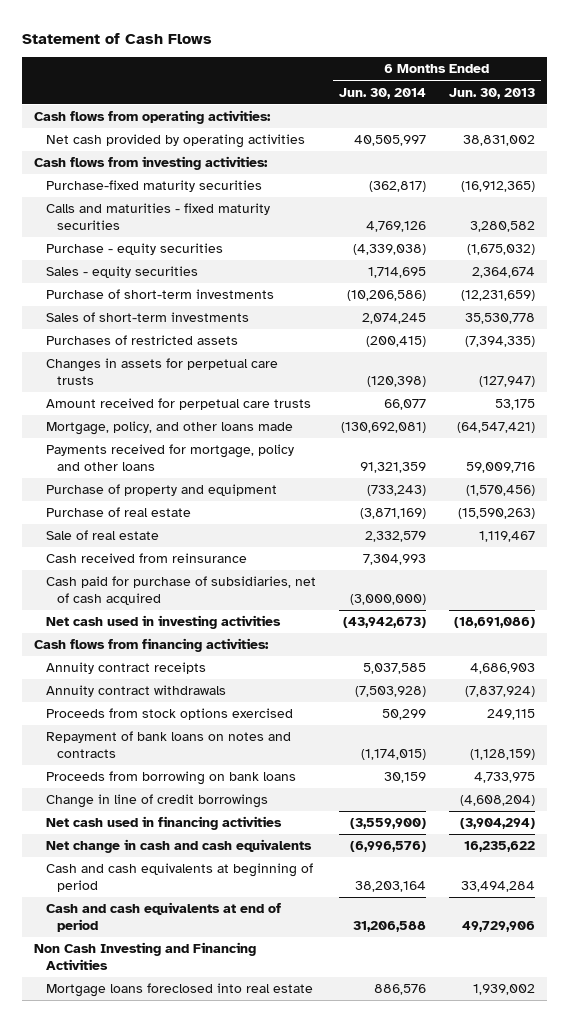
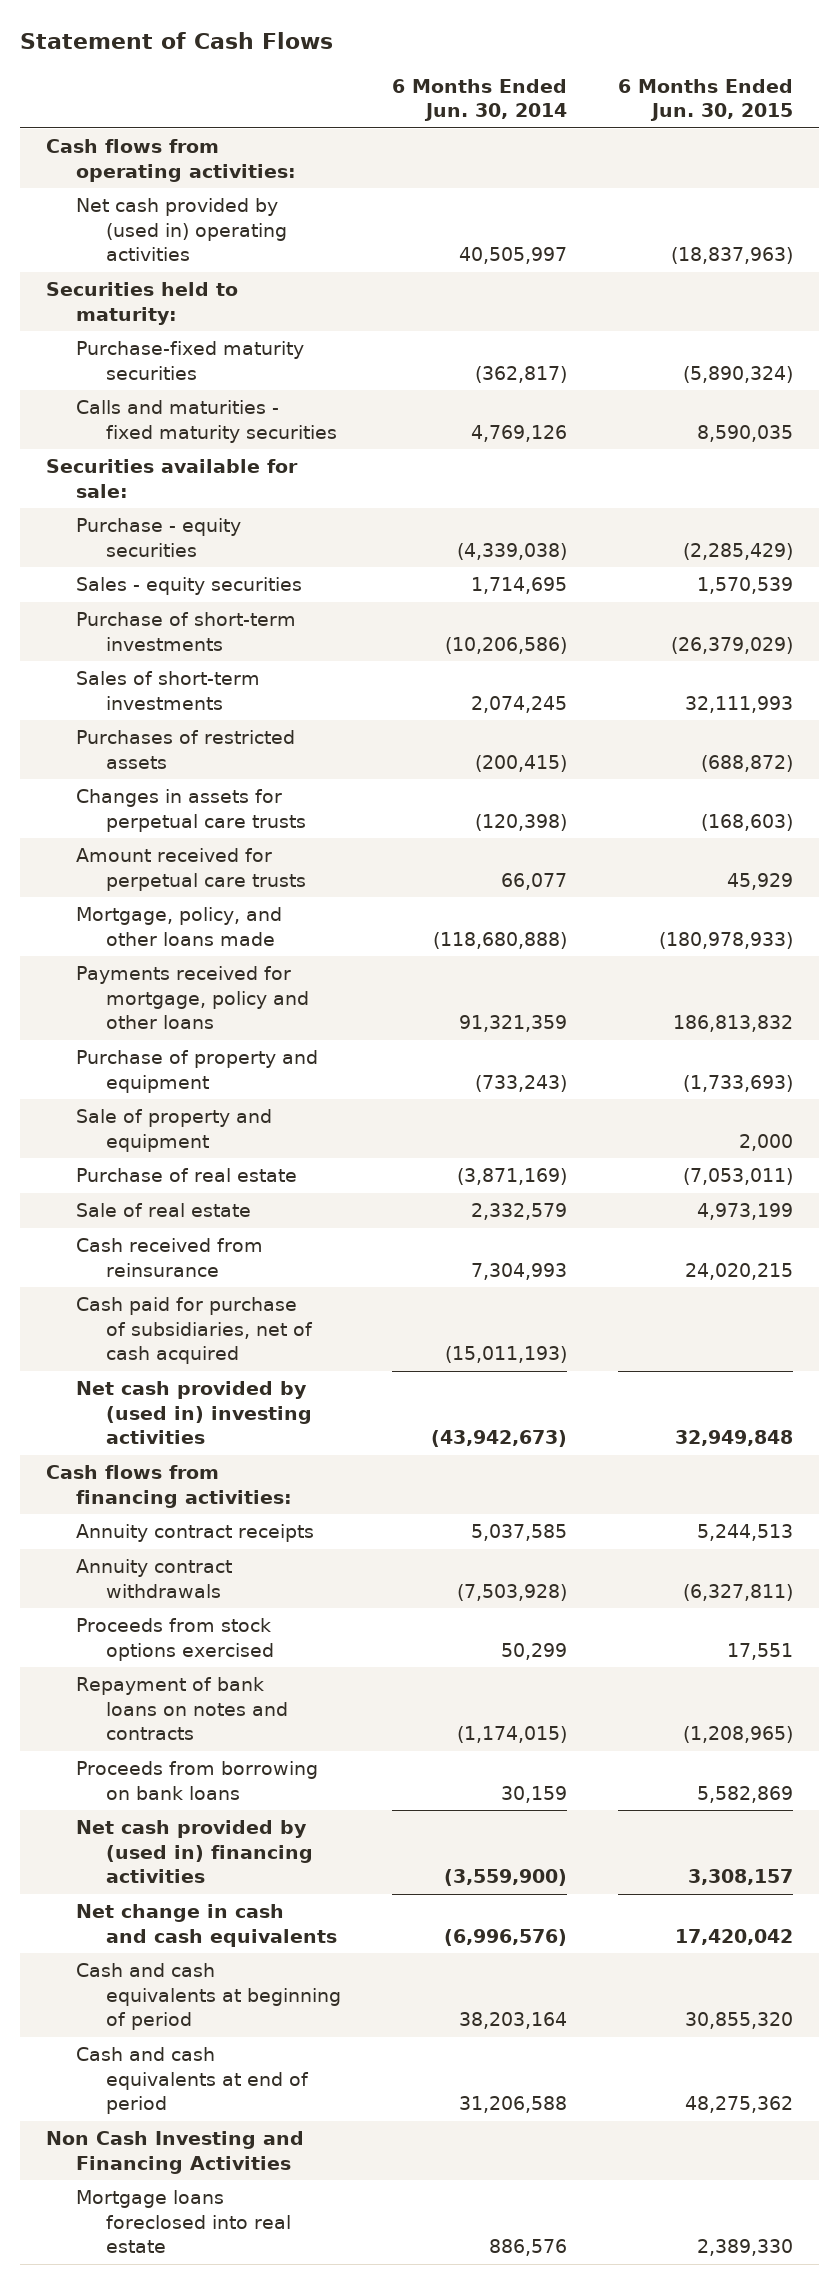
[449,87,536,99] Jun. 30, 2013 -> none
none -> [618,78,794,122] 6 Months Ended Jun. 30, 2015
[34,156,269,171] Cash flows from investing activities: -> none
[45,134,305,149] Net cash provided by operating activities -> [75,198,287,262] Net cash provided by (used in) operating activities
none -> [45,282,238,325] Securities held to maturity:
none -> [45,459,298,498] Securities available for sale:
[341,422,427,434] (130,692,081) -> [432,931,567,949] (118,680,888)
none -> [75,1109,272,1152] Sale of property and equipment
[350,593,427,605] (3,000,000) -> [444,1346,567,1364] (15,011,193)
[45,615,281,630] Net cash used in investing activities -> [75,1381,312,1445] Net cash provided by (used in) investing activities
[45,794,268,809] Change in line of credit borrowings -> none
[45,816,282,831] Net cash used in financing activities -> [75,1820,313,1884] Net cash provided by (used in) financing activities

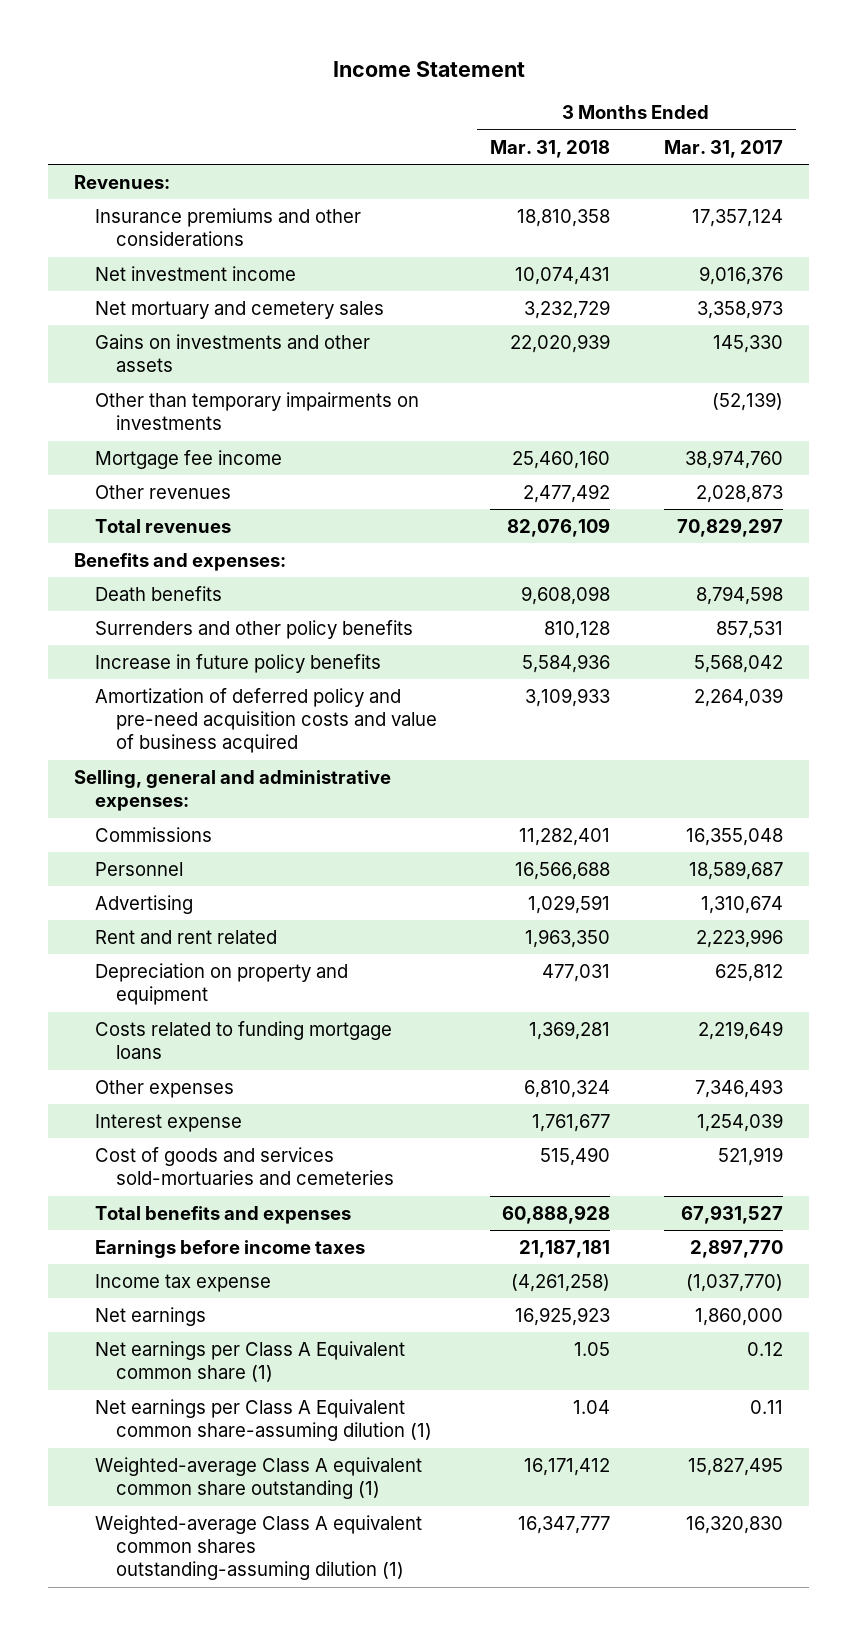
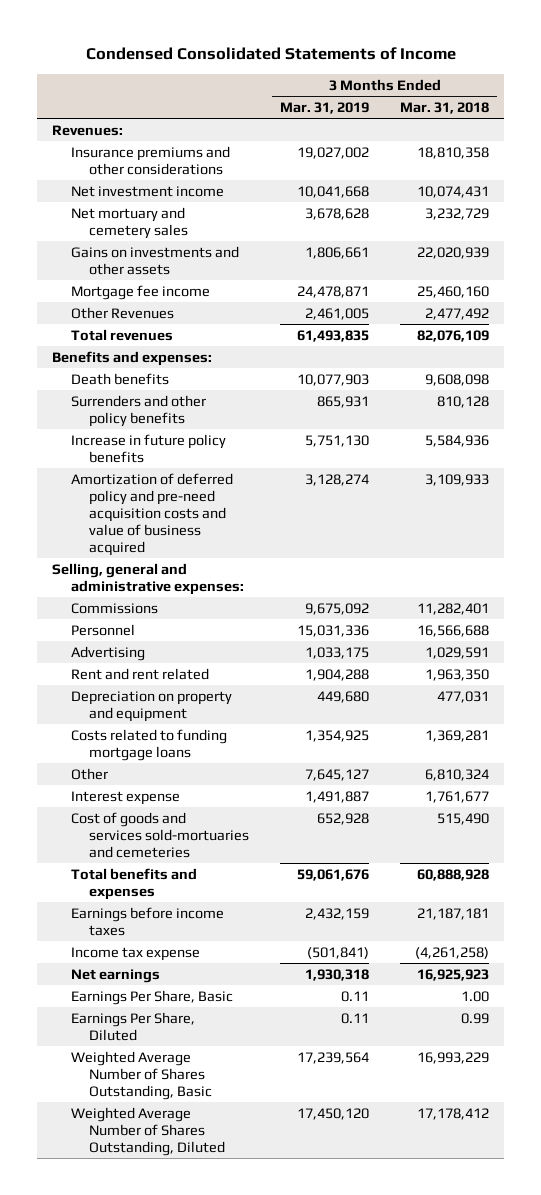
[332,60,525,77] Income Statement -> [85,47,456,61] Condensed Consolidated Statements of Income
[663,139,783,158] Mar. 31, 2017 -> none
none -> [280,101,370,114] Mar. 31, 2019
[95,391,420,431] Other than temporary impairments on investments -> none
[95,484,232,499] Other revenues -> [70,306,174,319] Other Revenues
[95,1079,235,1098] Other expenses -> [70,767,108,780] Other
[95,1340,406,1383] Net earnings per Class A Equivalent common share (1) -> [70,989,233,1005] Earnings Per Share, Basic
[574,1341,611,1356] 1.05 -> [460,990,489,1002] 1.00
[95,1398,432,1442] Net earnings per Class A Equivalent common share-assuming dilution (1) -> [70,1011,195,1041] Earnings Per Share, Diluted
[573,1399,611,1414] 1.04 -> [460,1012,489,1024] 0.99
[95,1456,423,1500] Weighted-average Class A equivalent common share outstanding (1) -> [70,1050,213,1100] Weighted Average Number of Shares Outstanding, Basic
[524,1457,611,1476] 16,171,412 -> [416,1051,489,1064] 16,993,229
[95,1514,423,1581] Weighted-average Class A equivalent common shares outstanding-assuming dilution (1) -> [70,1106,226,1156] Weighted Average Number of Shares Outstanding, Diluted
[518,1515,611,1534] 16,347,777 -> [416,1107,489,1120] 17,178,412

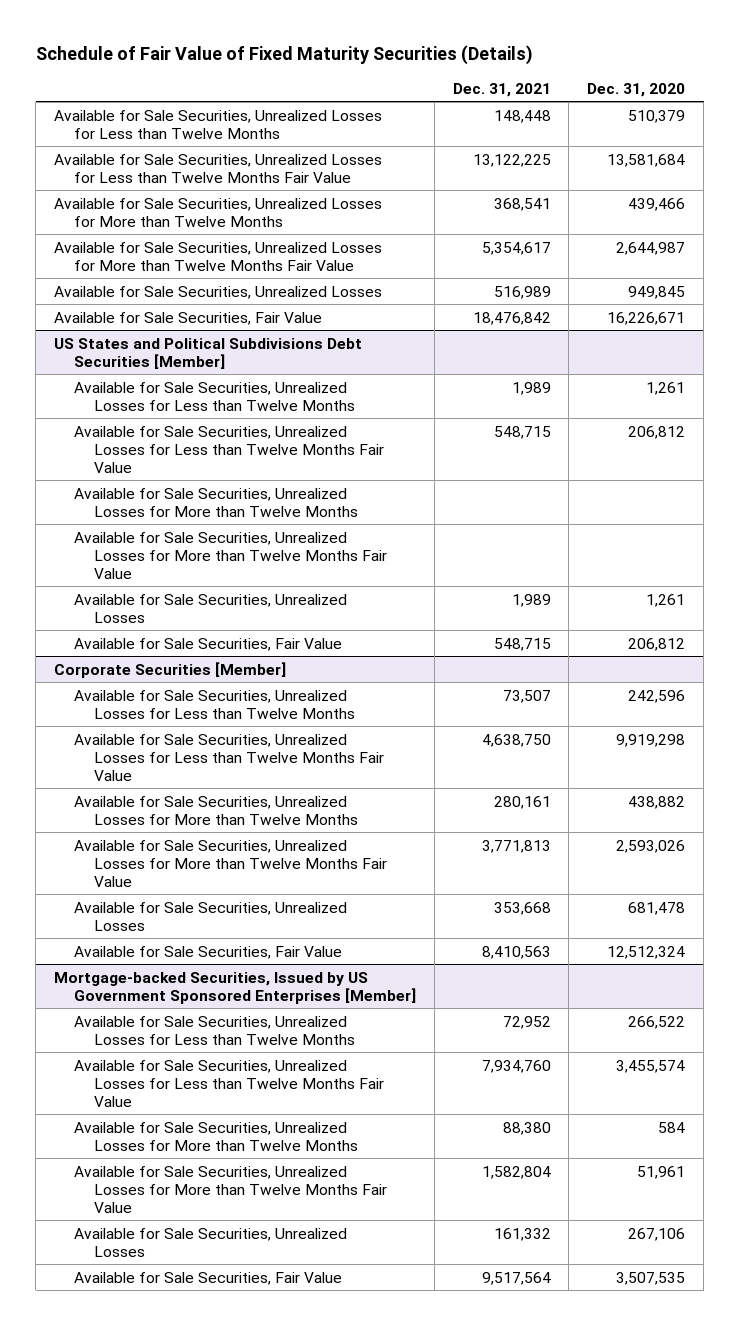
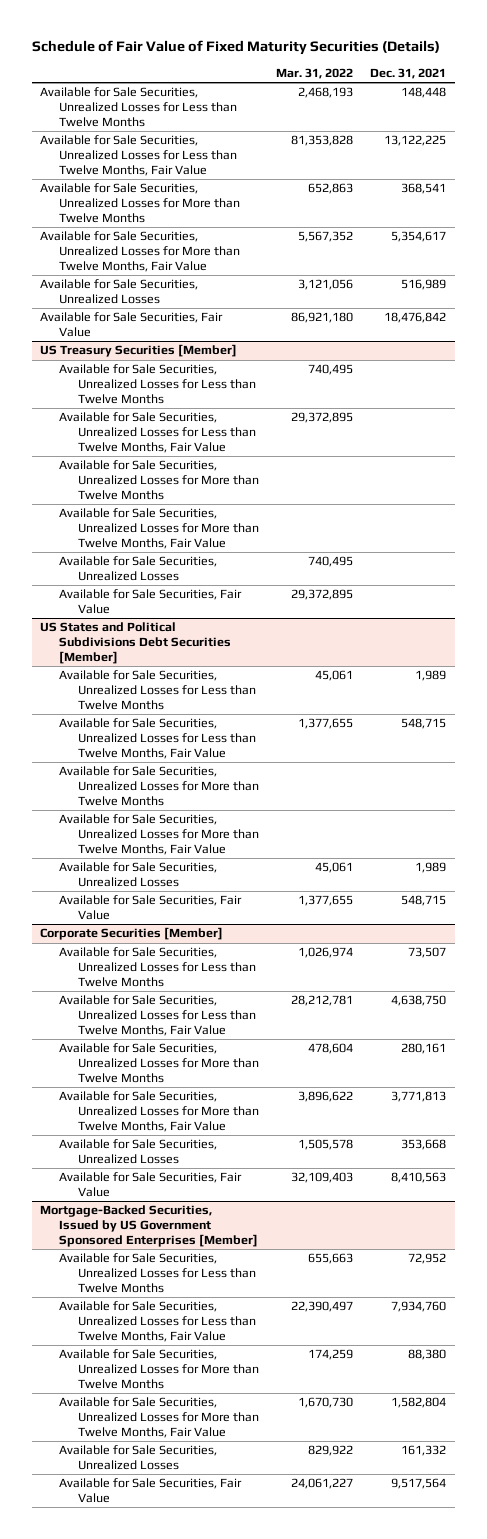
[587,82,686,97] Dec. 31, 2020 -> none
none -> [276,67,354,79] Mar. 31, 2022
[54,153,383,183] Available for Sale Securities, Unrealized Losses for Less than Twelve Months Fair Value -> [40,135,238,176] Available for Sale Securities, Unrealized Losses for Less than Twelve Months, Fair Value
[54,241,383,271] Available for Sale Securities, Unrealized Losses for More than Twelve Months Fair Value -> [40,231,241,272] Available for Sale Securities, Unrealized Losses for More than Twelve Months, Fair Value
none -> [40,344,238,358] US Treasury Securities [Member]
none -> [59,364,256,404] Available for Sale Securities, Unrealized Losses for Less than Twelve Months
none -> [59,412,256,453] Available for Sale Securities, Unrealized Losses for Less than Twelve Months, Fair Value
none -> [59,460,259,500] Available for Sale Securities, Unrealized Losses for More than Twelve Months
none -> [59,508,259,549] Available for Sale Securities, Unrealized Losses for More than Twelve Months, Fair Value
none -> [59,556,218,582] Available for Sale Securities, Unrealized Losses
none -> [59,589,243,615] Available for Sale Securities, Fair Value
[74,425,384,473] Available for Sale Securities, Unrealized Losses for Less than Twelve Months Fair Value -> [59,718,256,759] Available for Sale Securities, Unrealized Losses for Less than Twelve Months, Fair Value
[74,531,387,579] Available for Sale Securities, Unrealized Losses for More than Twelve Months Fair Value -> [59,814,259,855] Available for Sale Securities, Unrealized Losses for More than Twelve Months, Fair Value
[74,733,384,781] Available for Sale Securities, Unrealized Losses for Less than Twelve Months Fair Value -> [59,995,256,1036] Available for Sale Securities, Unrealized Losses for Less than Twelve Months, Fair Value
[74,839,387,887] Available for Sale Securities, Unrealized Losses for More than Twelve Months Fair Value -> [59,1091,259,1132] Available for Sale Securities, Unrealized Losses for More than Twelve Months, Fair Value
[54,971,417,1004] Mortgage-backed Securities, Issued by US Government Sponsored Enterprises [Member] -> [40,1205,259,1247] Mortgage-Backed Securities, Issued by US Government Sponsored Enterprises [Member]
[74,1059,384,1107] Available for Sale Securities, Unrealized Losses for Less than Twelve Months Fair Value -> [59,1301,256,1342] Available for Sale Securities, Unrealized Losses for Less than Twelve Months, Fair Value
[74,1165,387,1213] Available for Sale Securities, Unrealized Losses for More than Twelve Months Fair Value -> [59,1397,259,1438] Available for Sale Securities, Unrealized Losses for More than Twelve Months, Fair Value

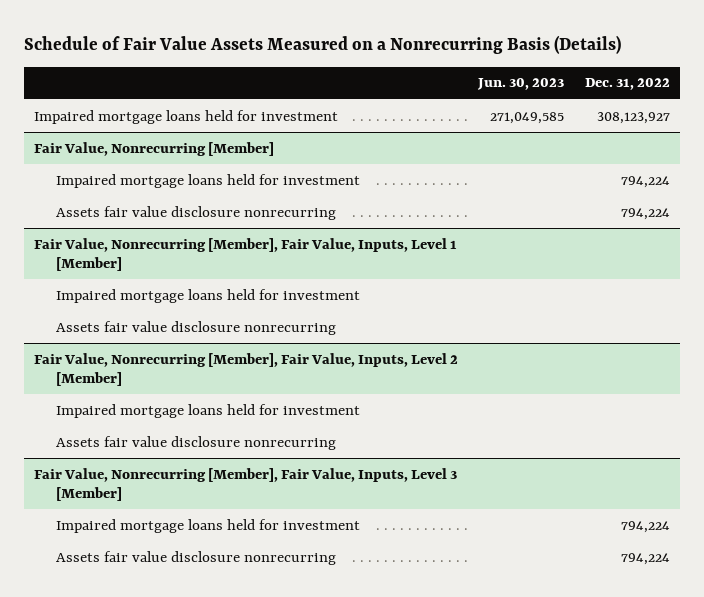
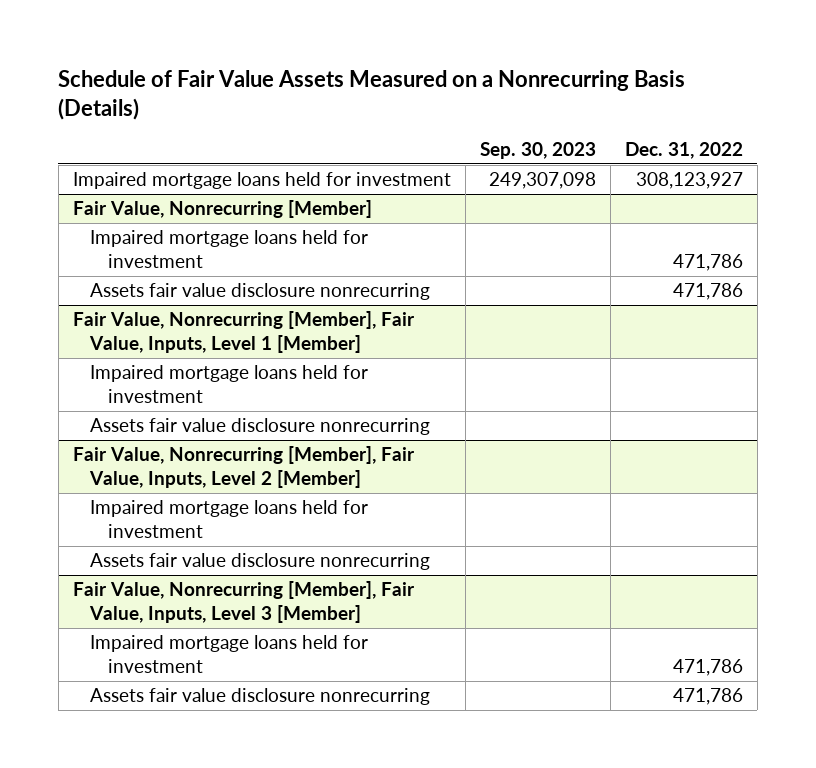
[477,78,565,91] Jun. 30, 2023 -> none
none -> [479,142,596,160] Sep. 30, 2023
[620,175,670,188] 794,224 -> [672,253,743,271] 471,786
[620,207,670,220] 794,224 -> [672,283,743,301] 471,786
[620,520,670,533] 794,224 -> [672,658,743,676] 471,786
[620,552,670,565] 794,224 -> [672,688,743,706] 471,786

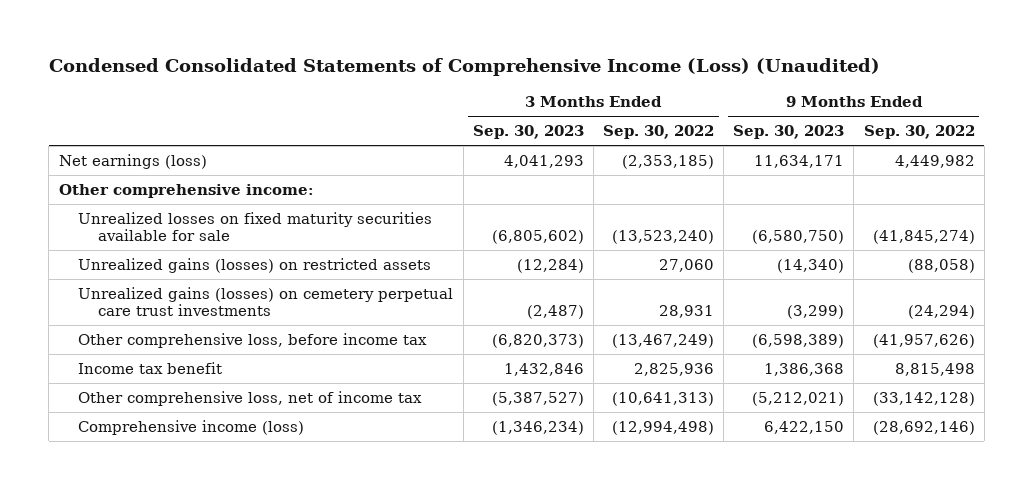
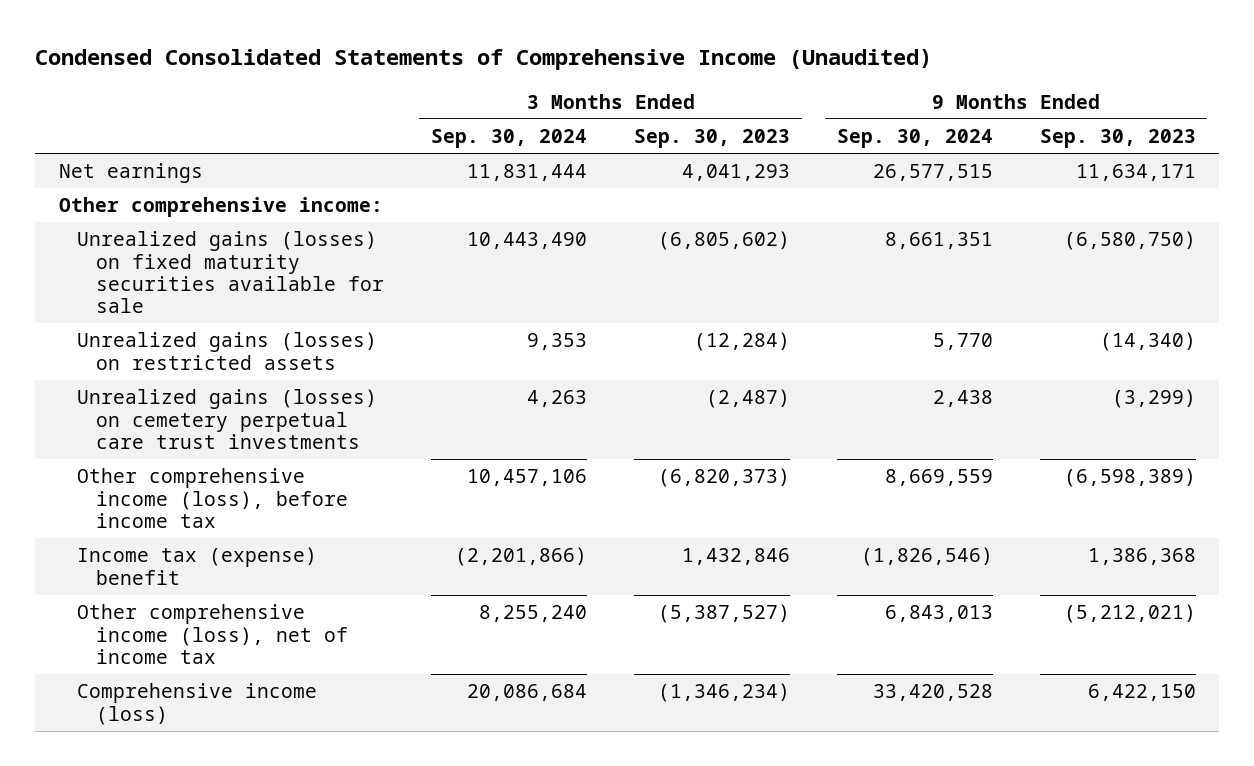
[48,58,880,77] Condensed Consolidated Statements of Comprehensive Income (Loss) (Unaudited) -> [35,49,933,71] Condensed Consolidated Statements of Comprehensive Income (Unaudited)
[603,125,715,140] Sep. 30, 2022 -> none
[863,125,975,140] Sep. 30, 2022 -> none
none -> [431,129,588,149] Sep. 30, 2024
none -> [836,129,993,149] Sep. 30, 2024
[58,153,207,169] Net earnings (loss) -> [58,163,203,184] Net earnings
[78,211,433,242] Unrealized losses on fixed maturity securities available for sale -> [77,231,385,314] Unrealized gains (losses) on fixed maturity securities available for sale
[78,332,428,348] Other comprehensive loss, before income tax -> [77,468,349,528] Other comprehensive income (loss), before income tax
[78,361,223,374] Income tax benefit -> [77,547,318,585] Income tax (expense) benefit
[78,390,423,406] Other comprehensive loss, net of income tax -> [77,604,349,664] Other comprehensive income (loss), net of income tax

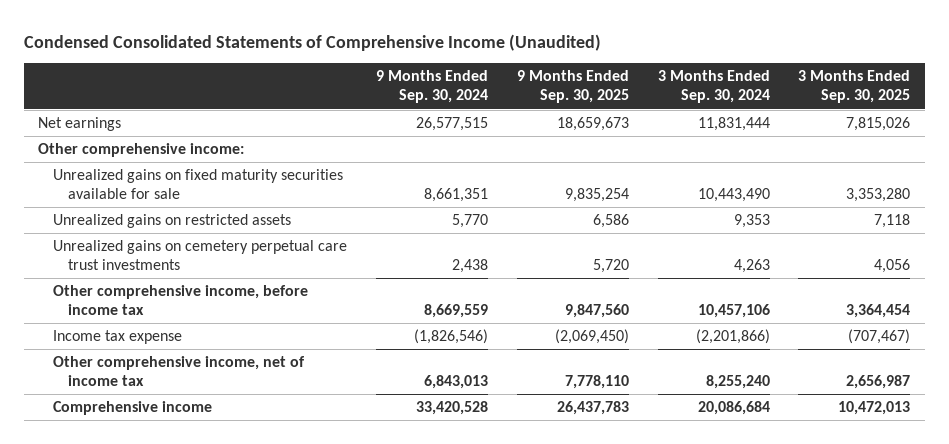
[634,129,791,149] Sep. 30, 2023 -> none
[1039,129,1196,149] Sep. 30, 2023 -> none
none -> [516,70,629,104] 9 Months Ended Sep. 30, 2025
none -> [798,70,911,104] 3 Months Ended Sep. 30, 2025
[77,231,385,314] Unrealized gains (losses) on fixed maturity securities available for sale -> [53,169,344,200] Unrealized gains on fixed maturity securities available for sale
[77,332,378,370] Unrealized gains (losses) on restricted assets -> [53,214,292,229] Unrealized gains on restricted assets
[77,389,378,449] Unrealized gains (losses) on cemetery perpetual care trust investments -> [53,240,348,271] Unrealized gains on cemetery perpetual care trust investments
[77,468,349,528] Other comprehensive income (loss), before income tax -> [53,285,309,316] Other comprehensive income, before income tax
[77,547,318,585] Income tax (expense) benefit -> [53,330,183,345] Income tax expense
[77,604,349,664] Other comprehensive income (loss), net of income tax -> [53,356,306,387] Other comprehensive income, net of income tax
[77,683,318,725] Comprehensive income (loss) -> [53,401,213,416] Comprehensive income

